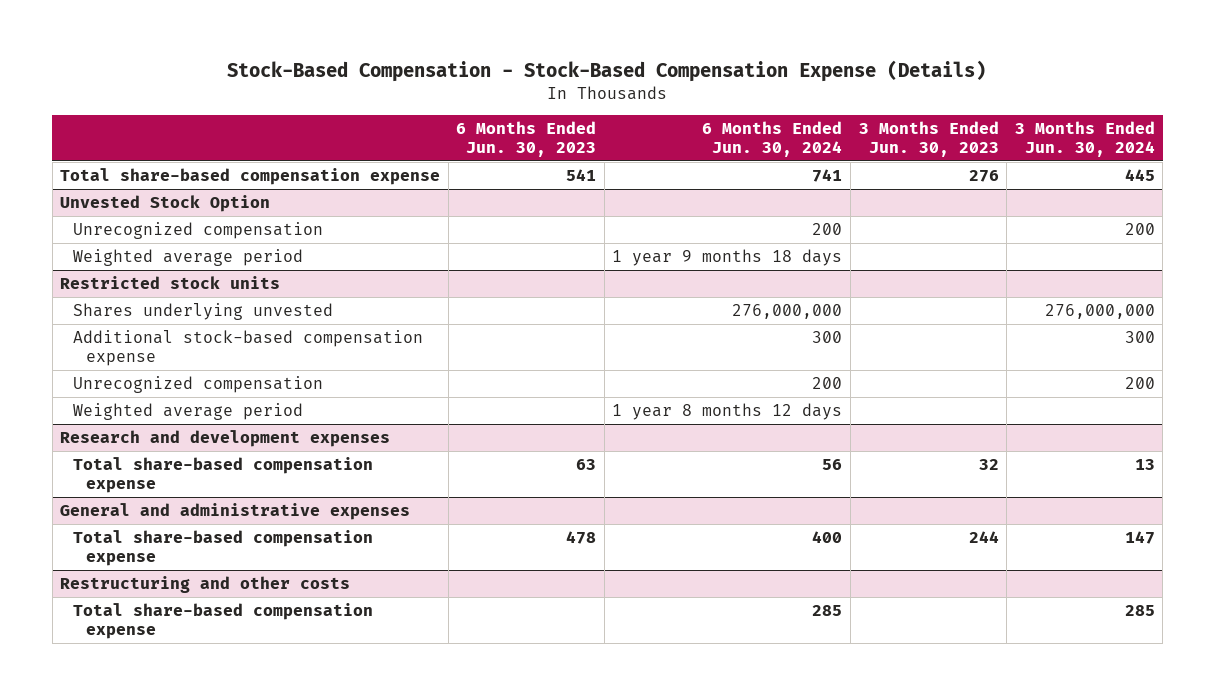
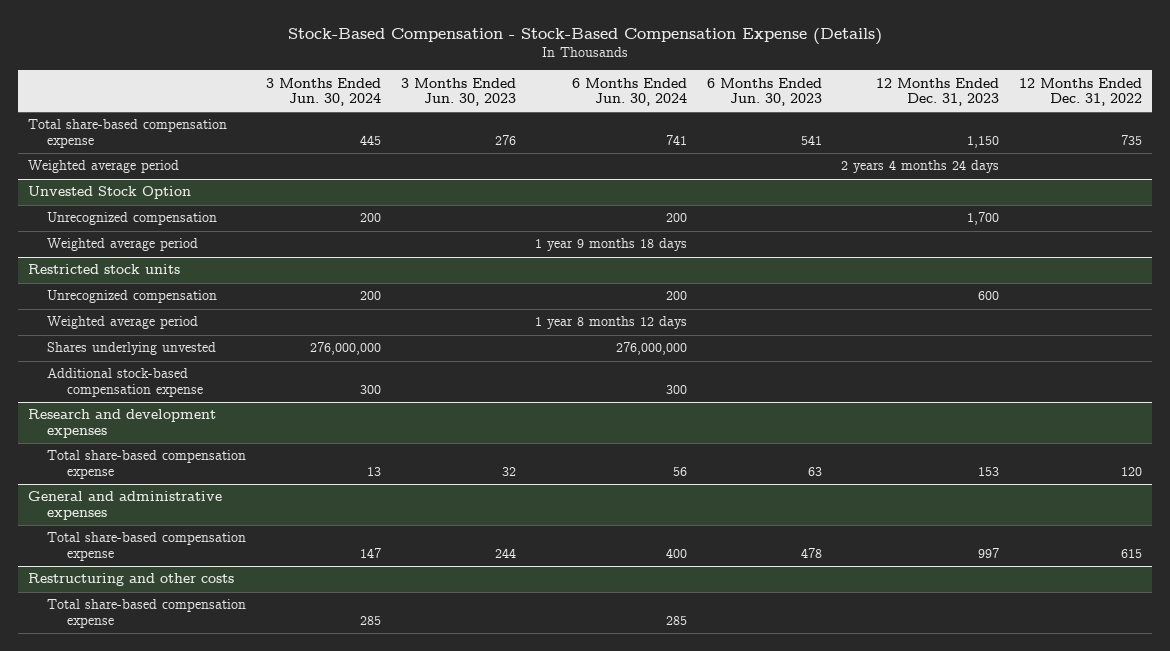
none -> [876,77,1000,107] 12 Months Ended Dec. 31, 2023
none -> [1018,77,1142,107] 12 Months Ended Dec. 31, 2022
none -> [28,160,180,174] Weighted average period
[72,303,333,321] Shares underlying unvested -> [47,342,217,356] Shares underlying unvested
[72,330,423,367] Additional stock-based compensation expense -> [47,368,203,397] Additional stock-based compensation expense

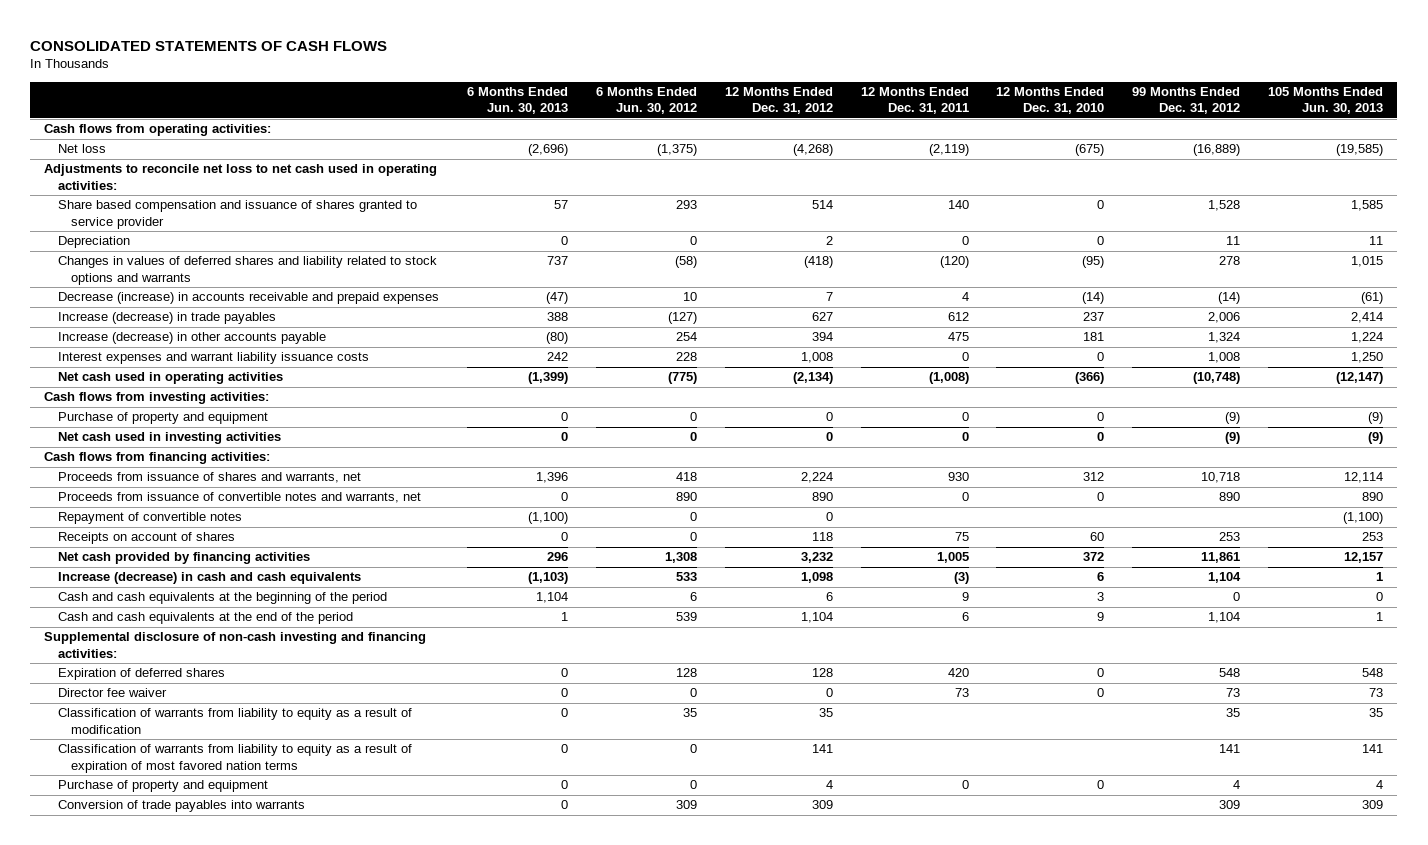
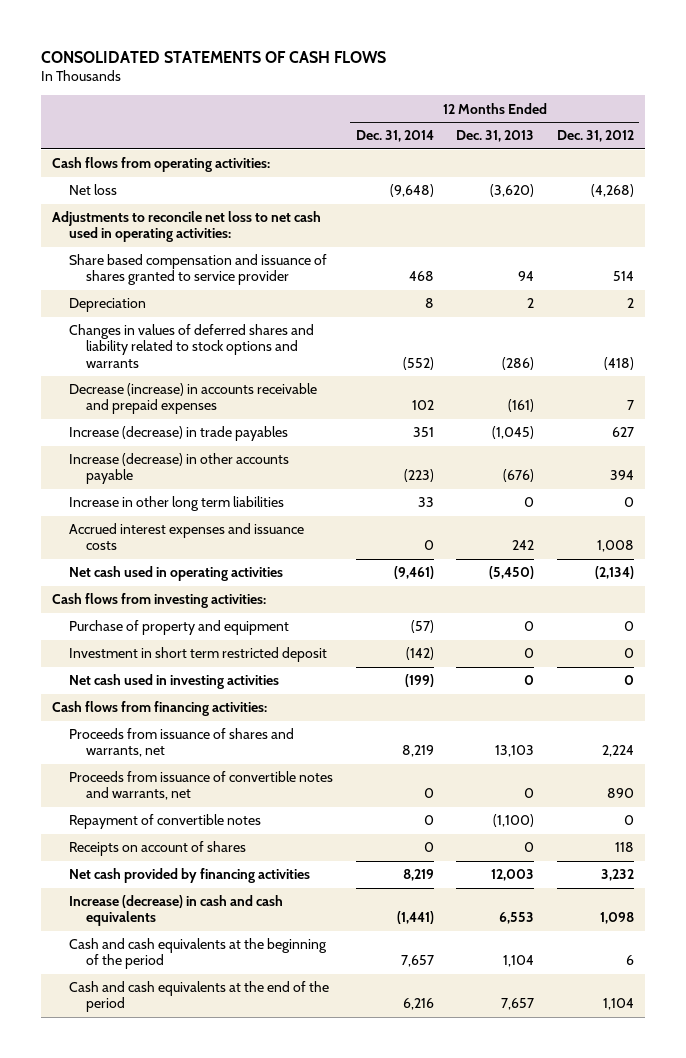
[466,86,568,115] 6 Months Ended Jun. 30, 2013 -> none
[595,86,697,115] 6 Months Ended Jun. 30, 2012 -> none
[860,86,969,115] 12 Months Ended Dec. 31, 2011 -> none
[996,86,1105,115] 12 Months Ended Dec. 31, 2010 -> none
[1132,86,1241,115] 99 Months Ended Dec. 31, 2012 -> none
[1268,86,1384,115] 105 Months Ended Jun. 30, 2013 -> none
none -> [355,130,434,143] Dec. 31, 2014
none -> [456,130,535,143] Dec. 31, 2013
none -> [69,496,285,512] Increase in other long term liabilities
[57,352,369,365] Interest expenses and warrant liability issuance costs -> [69,523,305,551] Accrued interest expenses and issuance costs
none -> [69,647,328,663] Investment in short term restricted deposit
[44,632,427,658] Supplemental disclosure of non-cash investing and financing activities: -> none
[57,668,225,681] Expiration of deferred shares -> none
[57,688,167,698] Director fee waiver -> none
[57,708,412,734] Classification of warrants from liability to equity as a result of modification -> none
[57,744,412,773] Classification of warrants from liability to equity as a result of expiration of most favored nation terms -> none
[57,780,268,793] Purchase of property and equipment -> none
[57,800,305,813] Conversion of trade payables into warrants -> none

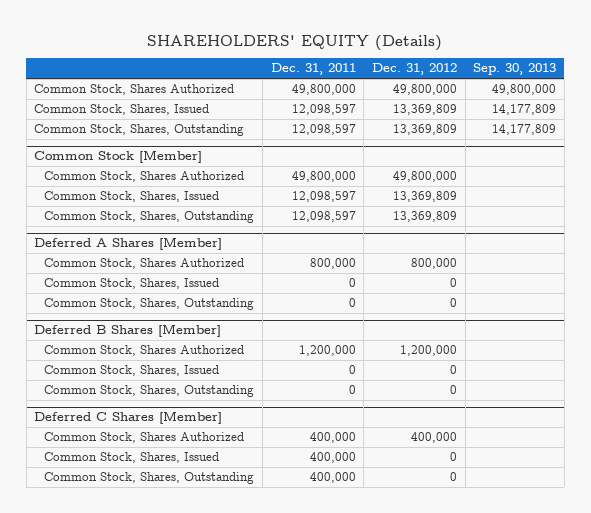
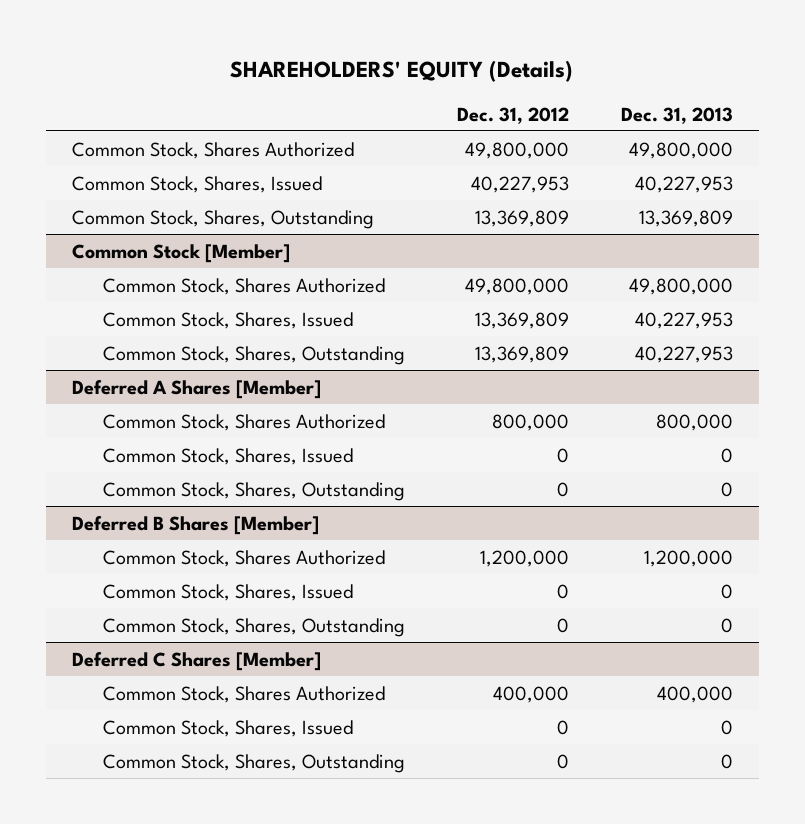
[270,63,356,76] Dec. 31, 2011 -> none
[473,63,557,76] Sep. 30, 2013 -> none
none -> [620,106,733,124] Dec. 31, 2013
[392,104,457,116] 13,369,809 -> [471,175,570,193] 40,227,953

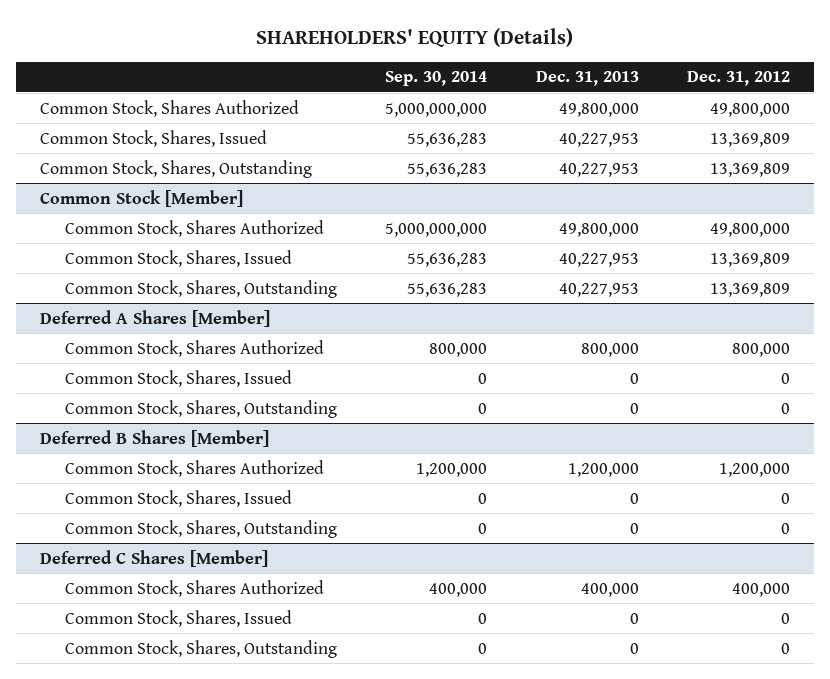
none -> [385,71,488,87] Sep. 30, 2014
[471,175,570,193] 40,227,953 -> [709,132,790,147] 13,369,809
[638,209,733,227] 13,369,809 -> [558,162,639,177] 40,227,953

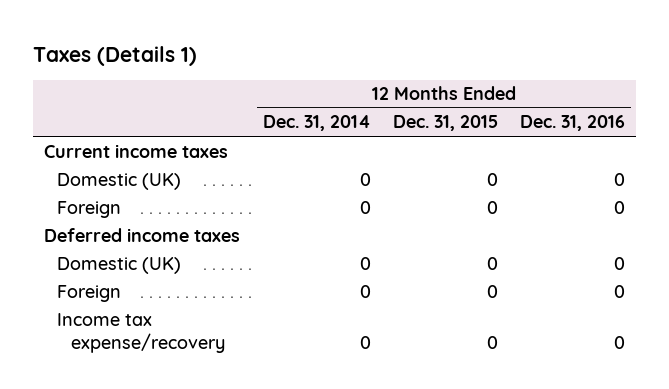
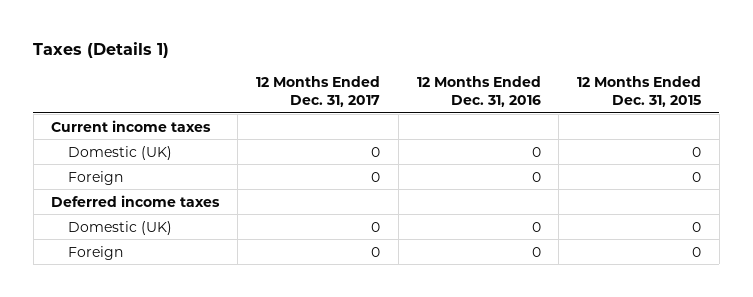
[262,115,371,132] Dec. 31, 2014 -> none
none -> [255,75,380,107] 12 Months Ended Dec. 31, 2017
[57,312,225,353] Income tax expense/recovery -> none

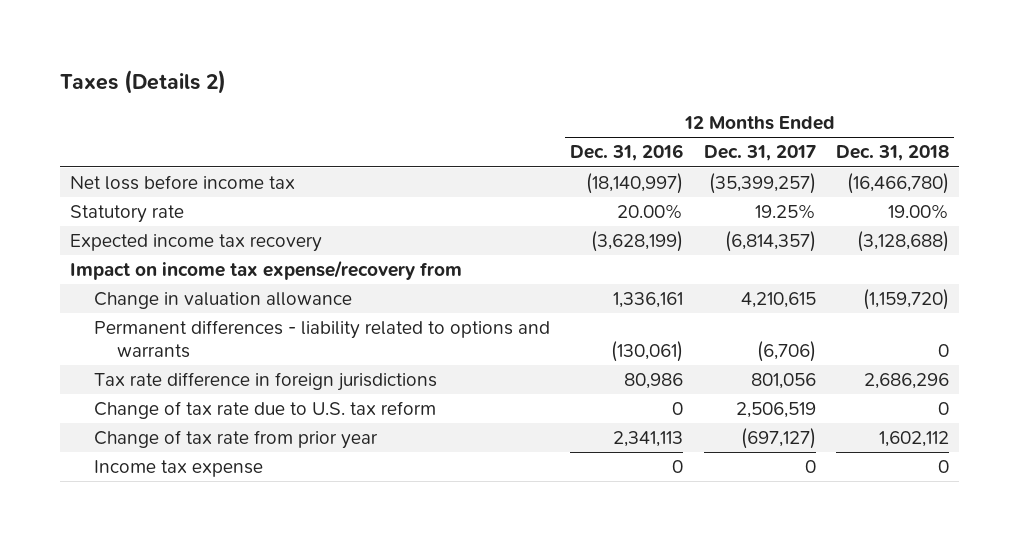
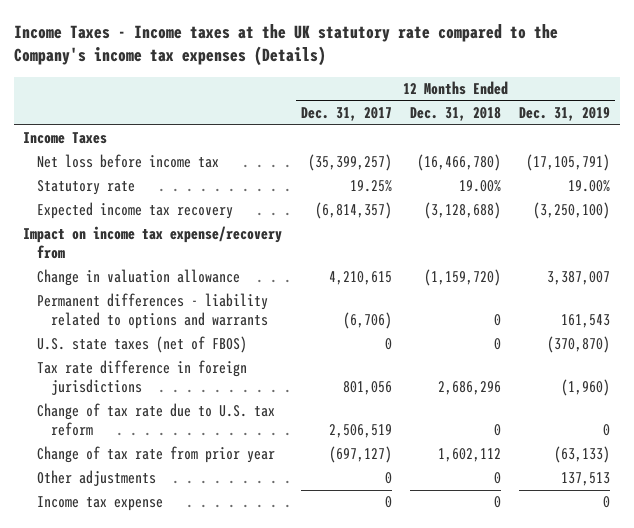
[59,70,226,95] Taxes (Details 2) -> [14,23,559,67] Income Taxes - Income taxes at the UK statutory rate compared to the Company's income tax expenses (Details)
[570,144,684,162] Dec. 31, 2016 -> none
none -> [519,107,611,122] Dec. 31, 2019
none -> [23,132,108,145] Income Taxes
none -> [36,336,247,354] U.S. state taxes (net of FBOS)
none -> [36,470,156,487] Other adjustments

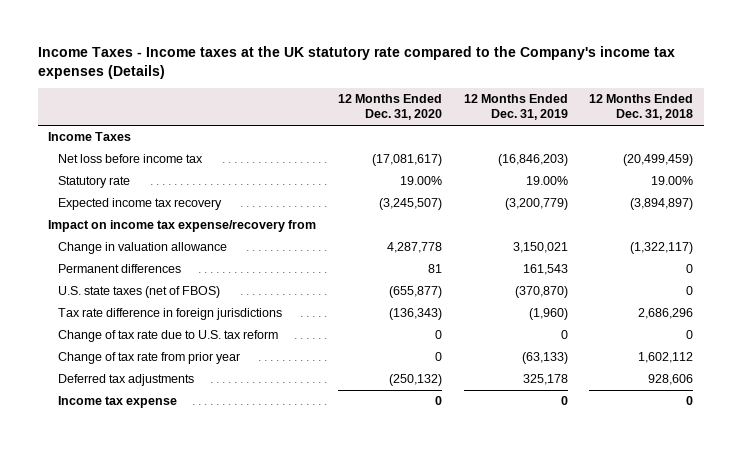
[300,107,392,122] Dec. 31, 2017 -> none
none -> [337,94,442,121] 12 Months Ended Dec. 31, 2020
[417,154,502,172] (16,466,780) -> [623,154,694,167] (20,499,459)
[526,154,611,172] (17,105,791) -> [497,154,568,167] (16,846,203)
[424,202,502,220] (3,128,688) -> [630,198,694,211] (3,894,897)
[533,202,611,220] (3,250,100) -> [504,198,568,211] (3,200,779)
[424,269,502,287] (1,159,720) -> [630,242,694,255] (1,322,117)
[547,271,611,286] 3,387,007 -> [512,242,568,254] 3,150,021
[36,293,268,330] Permanent differences - liability related to options and warrants -> [58,264,182,274] Permanent differences
[36,470,156,487] Other adjustments -> [58,374,195,387] Deferred tax adjustments
[494,472,502,485] 0 -> [648,374,694,386] 928,606
[561,472,611,487] 137,513 -> [522,374,568,386] 325,178

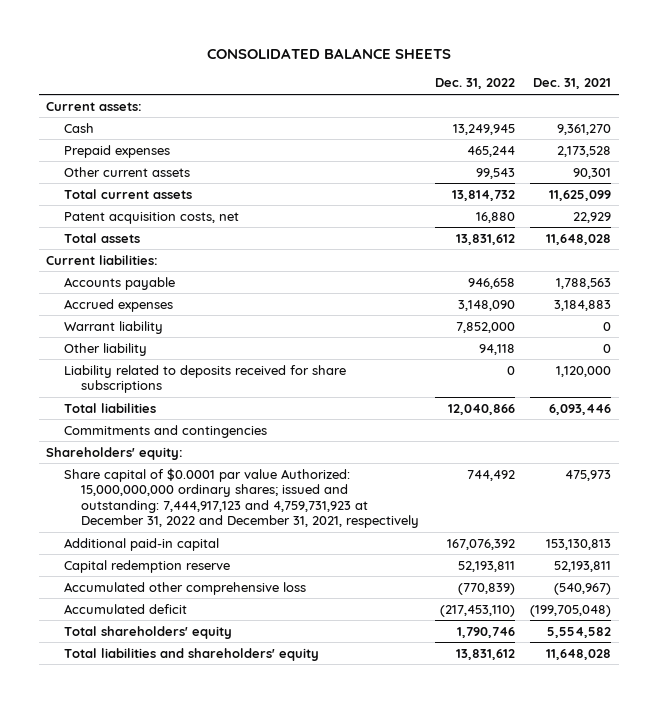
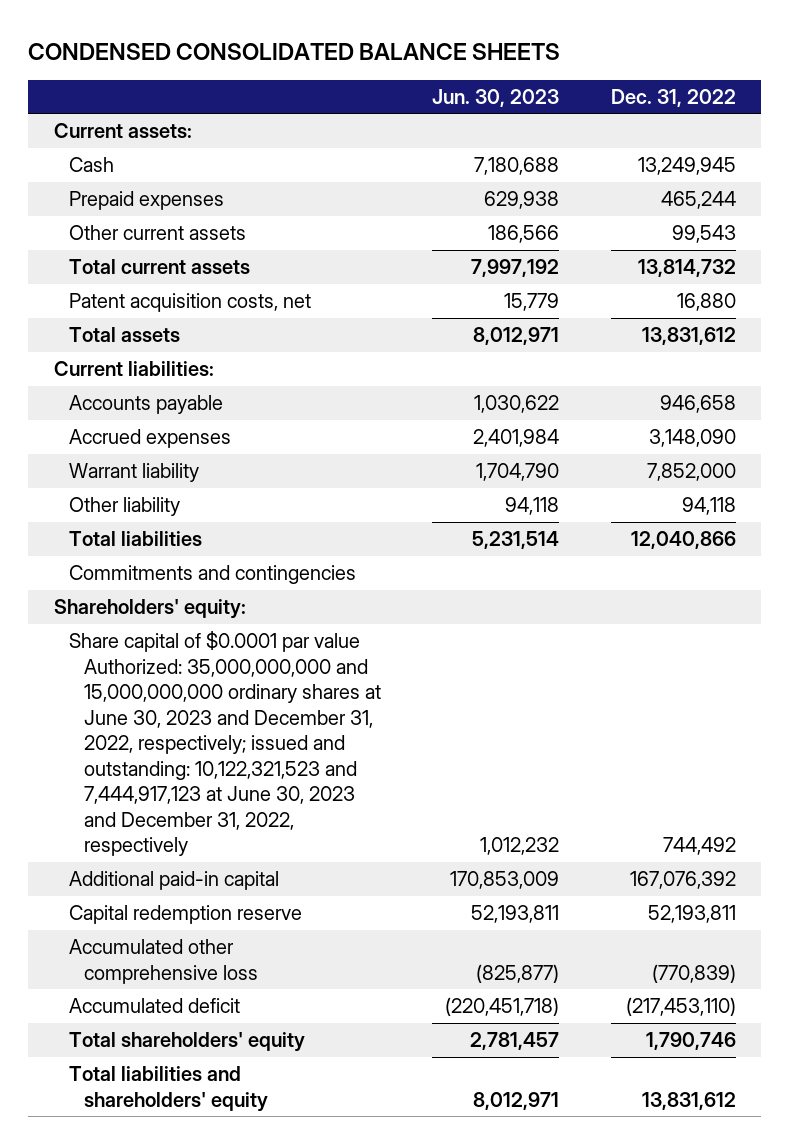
[206,47,451,59] CONSOLIDATED BALANCE SHEETS -> [28,42,561,60] CONDENSED CONSOLIDATED BALANCE SHEETS
[533,78,612,90] Dec. 31, 2021 -> none
none -> [432,88,560,107] Jun. 30, 2023
[63,364,346,394] Liability related to deposits received for share subscriptions -> none
[63,467,420,529] Share capital of $0.0001 par value Authorized: 15,000,000,000 ordinary shares; issued and outstanding: 7,444,917,123 and 4,759,731,923 at December 31, 2022 and December 31, 2021, respectively -> [69,631,382,857] Share capital of $0.0001 par value Authorized: 35,000,000,000 and 15,000,000,000 ordinary shares at June 30, 2023 and December 31, 2022, respectively; issued and outstanding: 10,122,321,523 and 7,444,917,123 at June 30, 2023 and December 31, 2022, respectively

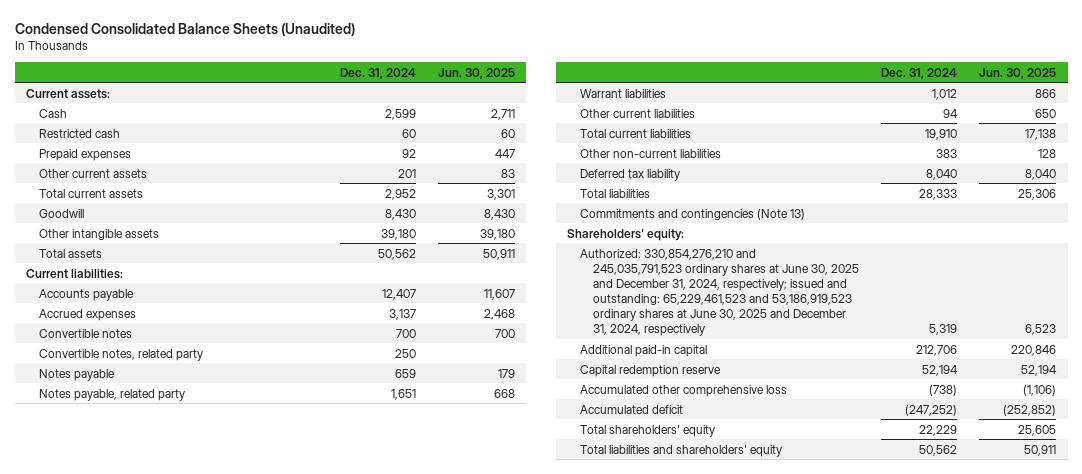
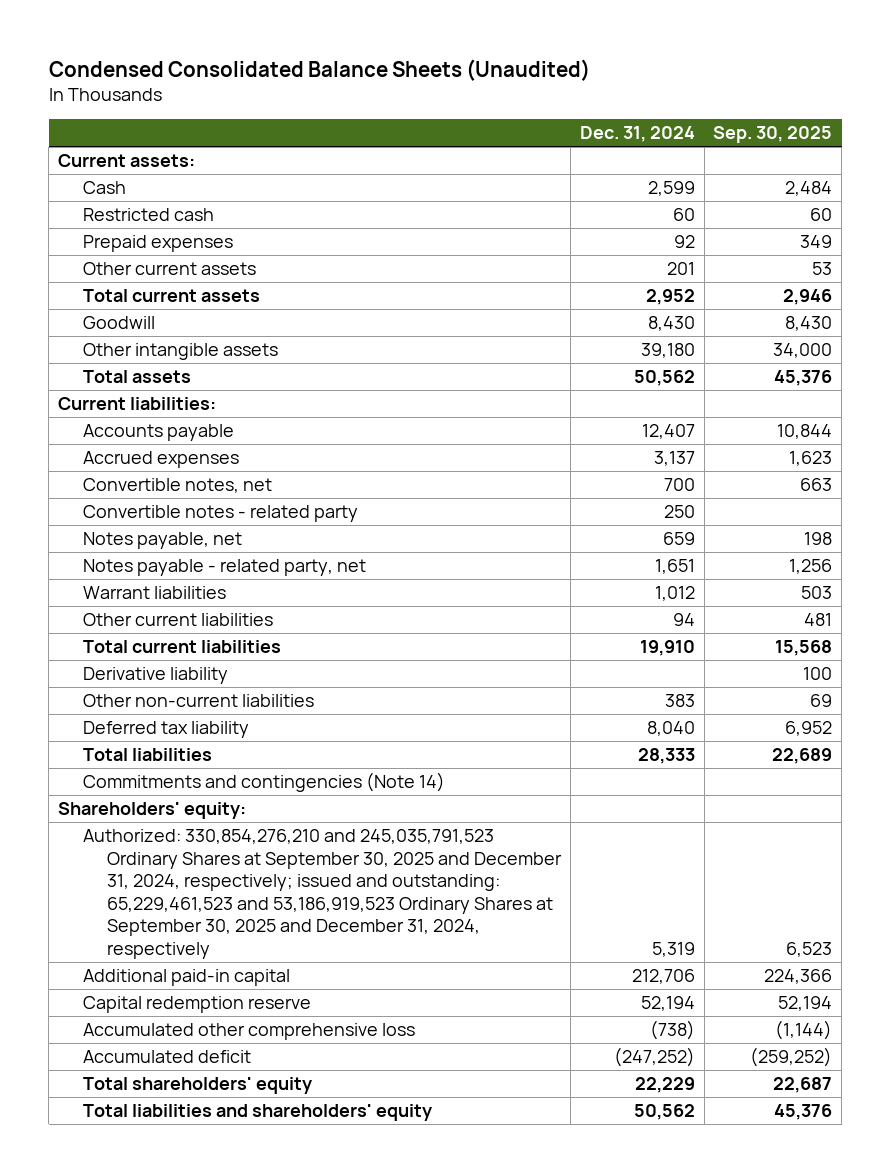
[437,67,515,79] Jun. 30, 2025 -> none
none -> [713,126,833,144] Sep. 30, 2025
[38,328,132,338] Convertible notes -> [82,478,272,494] Convertible notes, net
[38,348,203,361] Convertible notes, related party -> [82,505,358,523] Convertible notes - related party
[38,368,115,381] Notes payable -> [82,532,242,550] Notes payable, net
[38,388,185,401] Notes payable, related party -> [82,559,366,577] Notes payable - related party, net
none -> [82,667,228,685] Derivative liability
[580,208,806,220] Commitments and contingencies (Note 13) -> [82,772,445,793] Commitments and contingencies (Note 14)
[580,248,859,337] Authorized: 330,854,276,210 and 245,035,791,523 ordinary shares at June 30, 2025 and December 31, 2024, respectively; issued and outstanding: 65,229,461,523 and 53,186,919,523 ordinary shares at June 30, 2025 and December 31, 2024, respectively -> [82,829,563,959] Authorized: 330,854,276,210 and 245,035,791,523 Ordinary Shares at September 30, 2025 and December 31, 2024, respectively; issued and outstanding: 65,229,461,523 and 53,186,919,523 Ordinary Shares at September 30, 2025 and December 31, 2024, respectively

